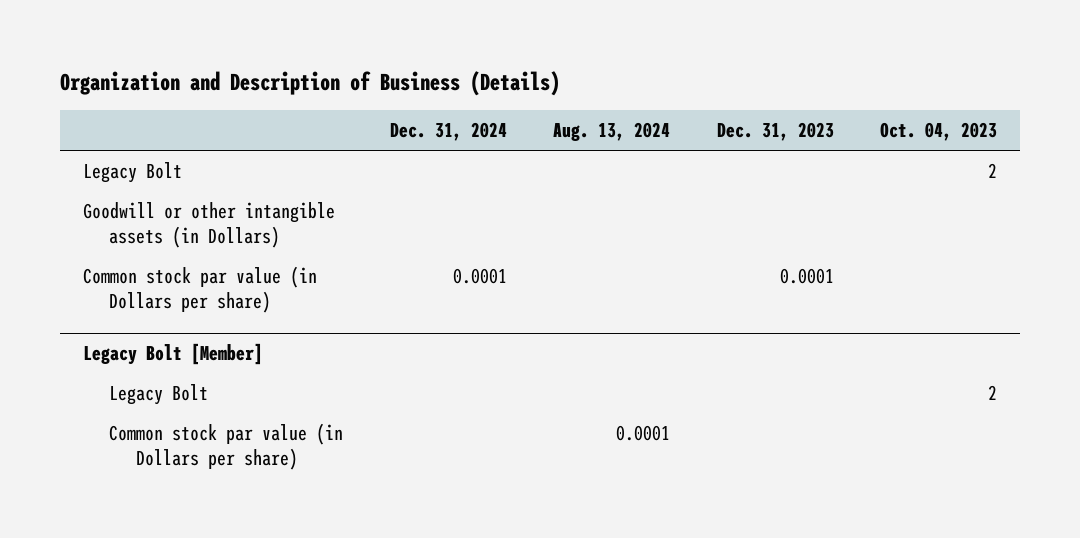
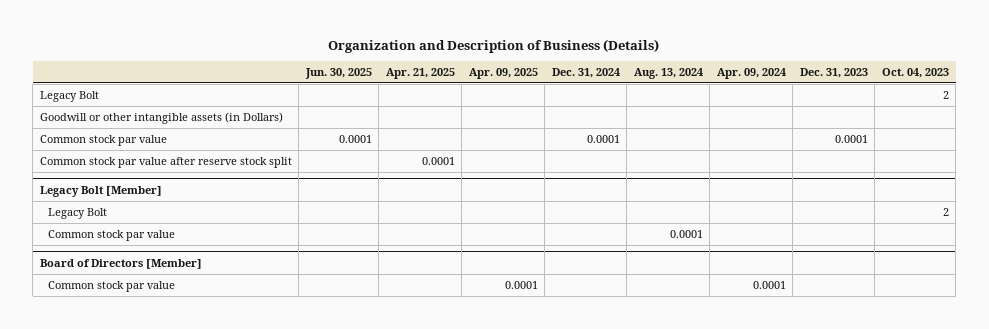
none -> [304,67,372,79] Jun. 30, 2025
none -> [385,67,455,79] Apr. 21, 2025
none -> [468,67,538,79] Apr. 09, 2025
none -> [716,67,786,79] Apr. 09, 2024
[82,265,317,313] Common stock par value (in Dollars per share) -> [39,134,167,146] Common stock par value
none -> [39,156,292,168] Common stock par value after reserve stock split
[109,422,344,470] Common stock par value (in Dollars per share) -> [48,229,176,241] Common stock par value
none -> [39,258,202,269] Board of Directors [Member]
none -> [48,280,176,292] Common stock par value

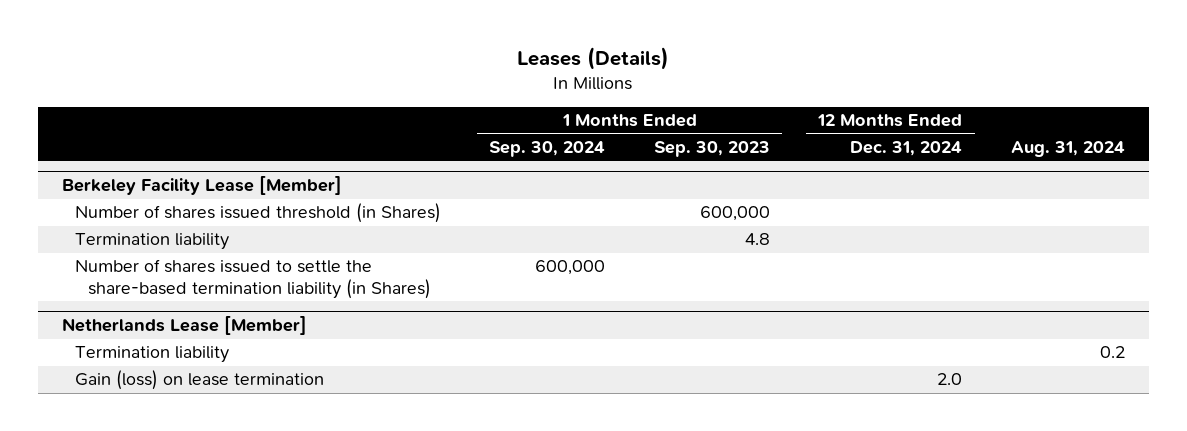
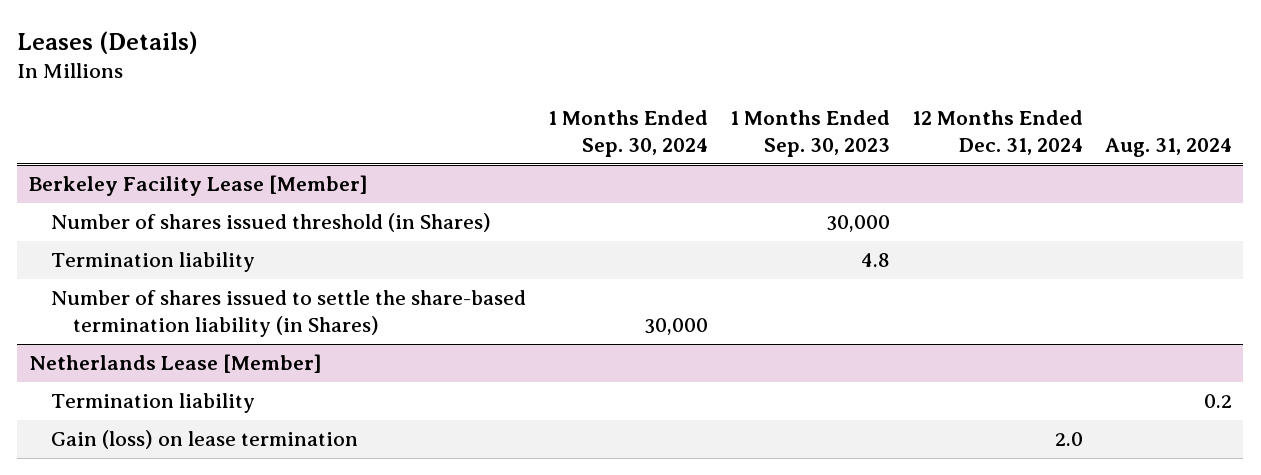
[699,206,770,222] 600,000 -> [825,215,890,233] 30,000
[535,260,606,276] 600,000 -> [643,317,708,335] 30,000

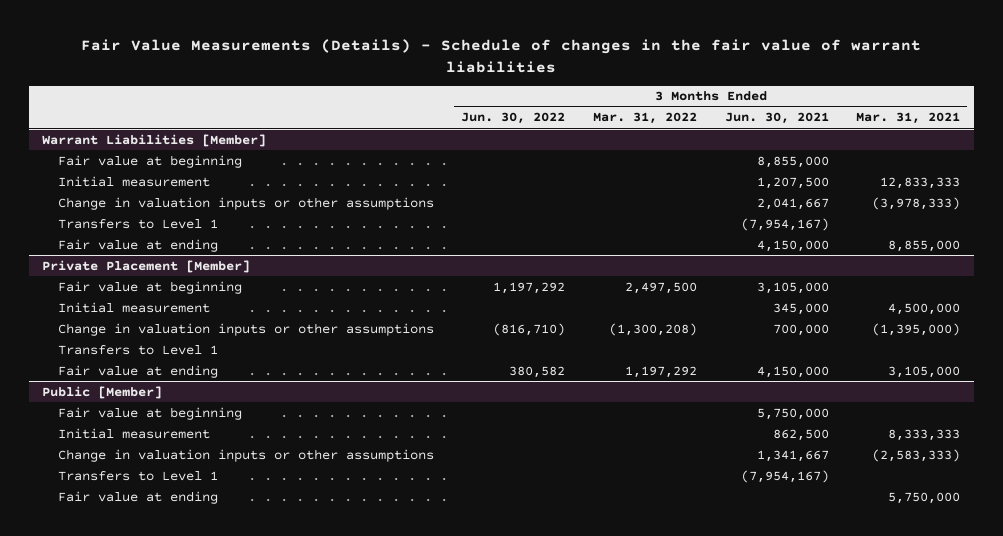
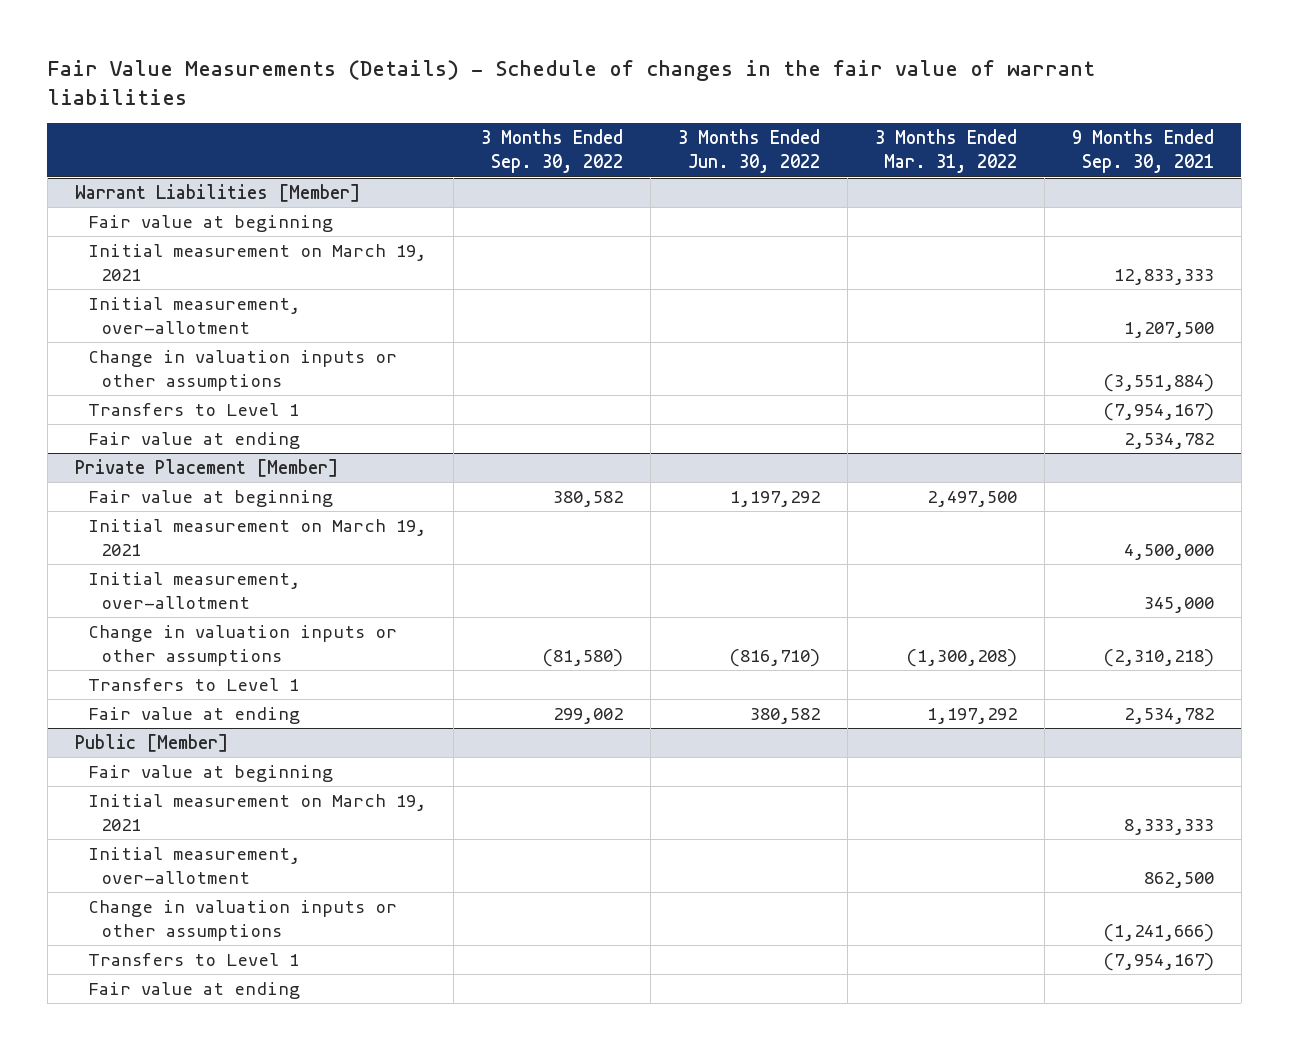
[724,112,829,125] Jun. 30, 2021 -> none
[856,112,961,125] Mar. 31, 2021 -> none
none -> [480,129,623,174] 3 Months Ended Sep. 30, 2022
none -> [1071,129,1214,174] 9 Months Ended Sep. 30, 2021
[57,175,210,187] Initial measurement -> [87,243,426,281] Initial measurement on March 19, 2021
none -> [87,296,300,334] Initial measurement, over-allotment
[57,301,210,313] Initial measurement -> [87,518,426,556] Initial measurement on March 19, 2021
none -> [87,571,300,609] Initial measurement, over-allotment
[57,427,210,439] Initial measurement -> [87,793,426,831] Initial measurement on March 19, 2021
none -> [87,846,300,884] Initial measurement, over-allotment

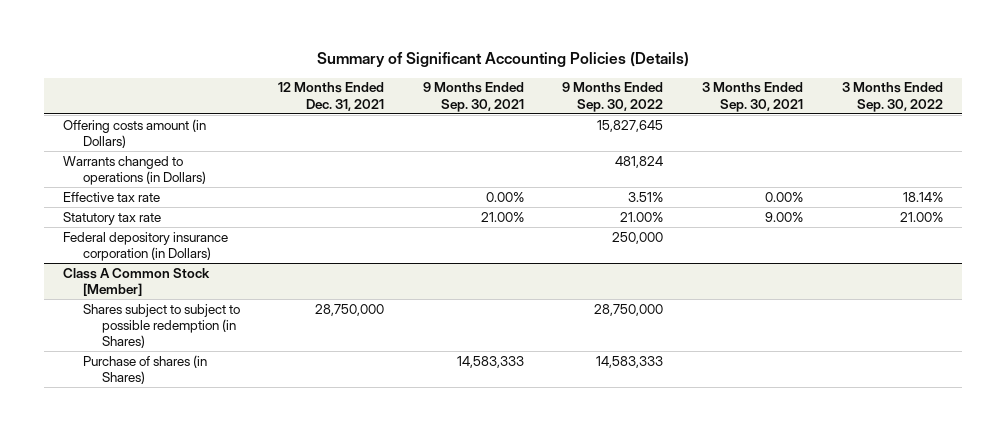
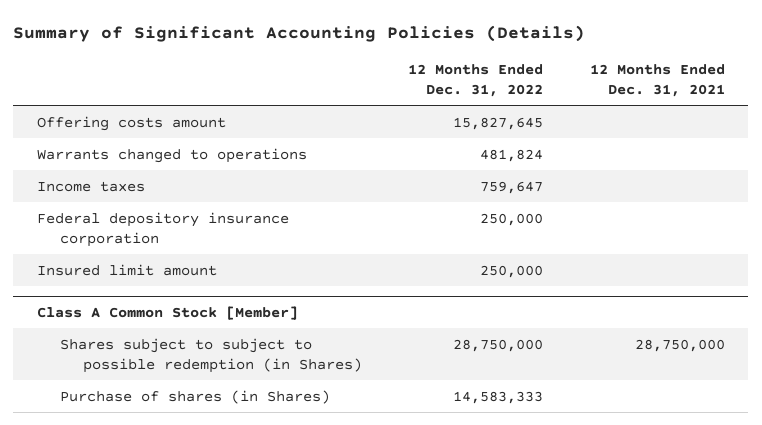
[422,82,524,112] 9 Months Ended Sep. 30, 2021 -> none
[562,82,664,112] 9 Months Ended Sep. 30, 2022 -> none
[702,82,804,112] 3 Months Ended Sep. 30, 2021 -> none
[841,82,943,112] 3 Months Ended Sep. 30, 2022 -> none
none -> [408,63,544,97] 12 Months Ended Dec. 31, 2022
[62,191,160,202] Effective tax rate -> none
[62,211,161,225] Statutory tax rate -> none
[62,118,206,148] Offering costs amount (in Dollars) -> [36,115,226,131] Offering costs amount
[62,155,206,185] Warrants changed to operations (in Dollars) -> [36,147,307,163] Warrants changed to operations
none -> [36,180,145,192] Income taxes
[62,231,228,261] Federal depository insurance corporation (in Dollars) -> [36,211,289,247] Federal depository insurance corporation
none -> [36,263,217,276] Insured limit amount

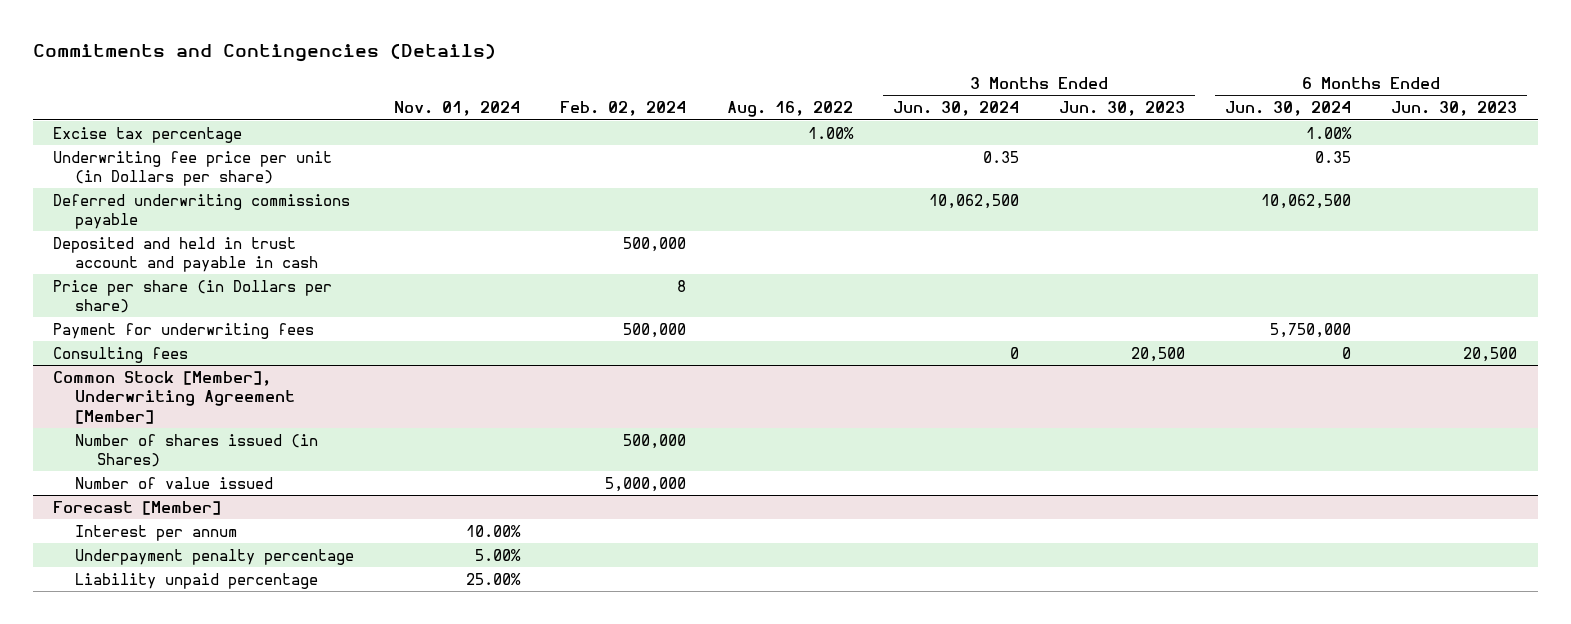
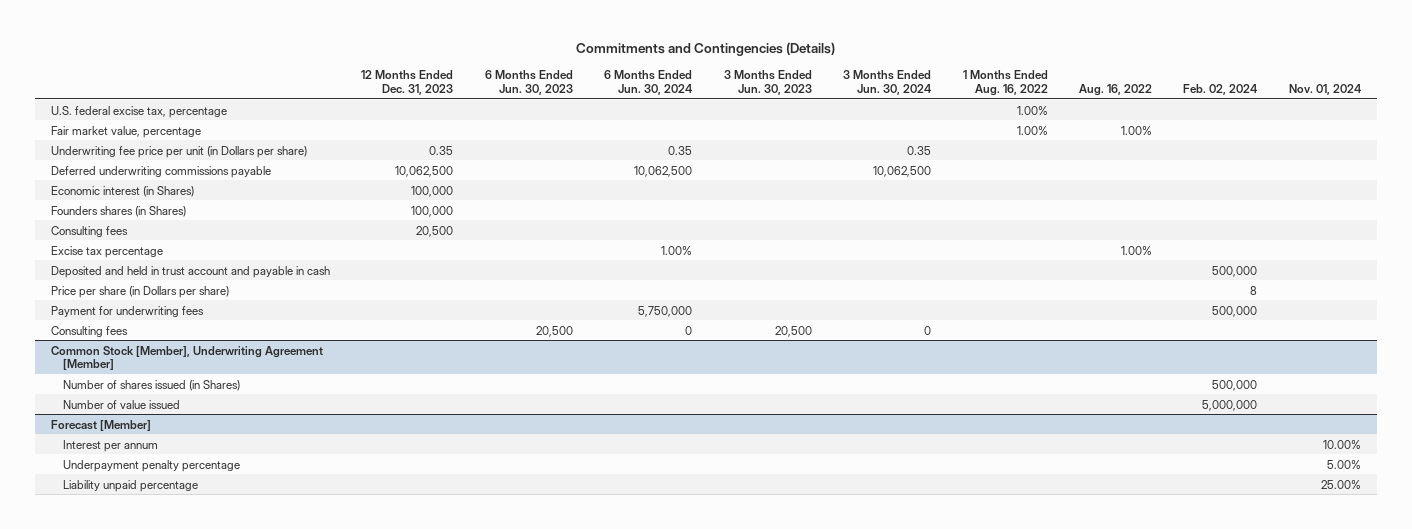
none -> [361,70,454,95] 12 Months Ended Dec. 31, 2023
none -> [962,70,1048,96] 1 Months Ended Aug. 16, 2022
none -> [50,105,227,118] U.S. federal excise tax, percentage
none -> [50,125,201,138] Fair market value, percentage
none -> [50,185,194,197] Economic interest (in Shares)
none -> [50,205,186,217] Founders shares (in Shares)
none -> [50,225,128,237] Consulting fees
[53,126,243,143] Excise tax percentage -> [50,245,163,258] Excise tax percentage

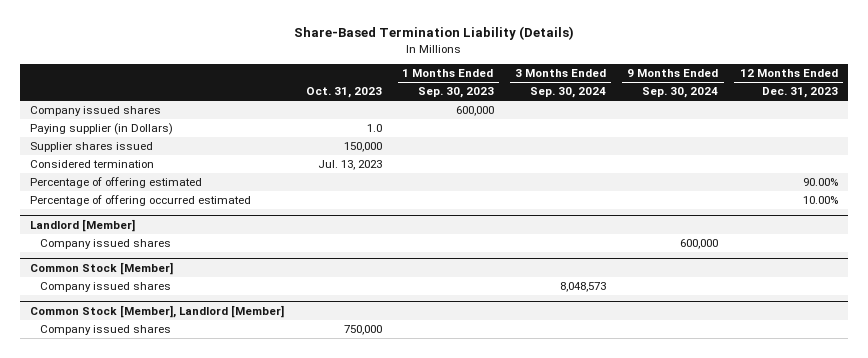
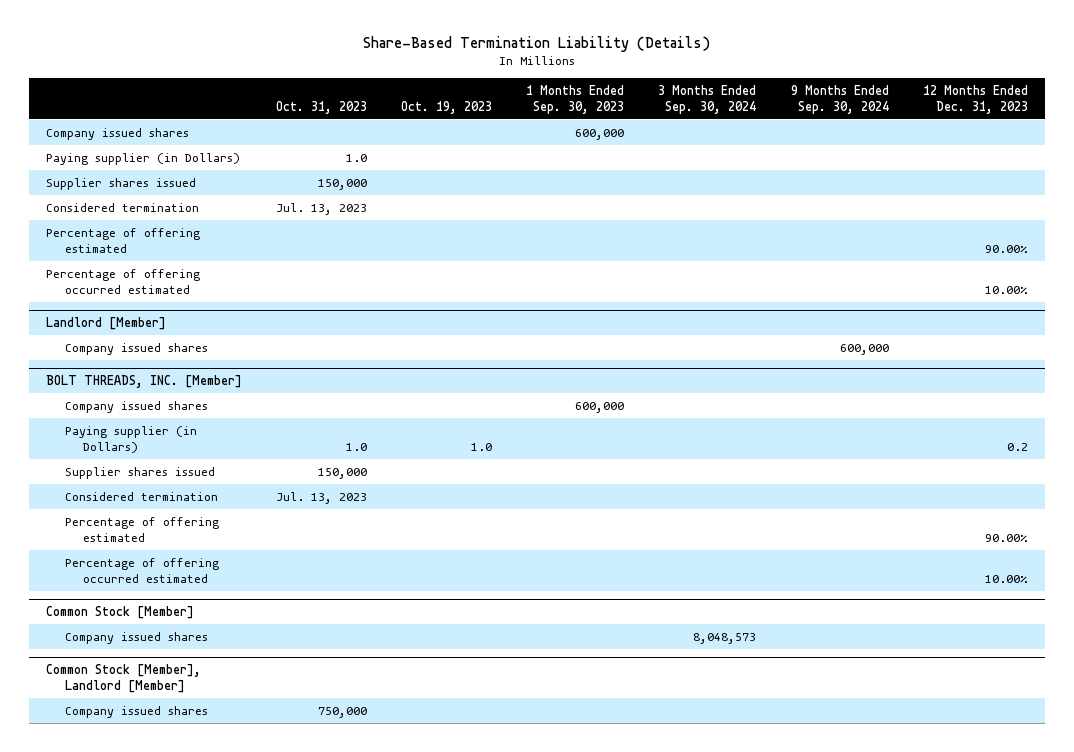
none -> [401,100,493,114] Oct. 19, 2023
none -> [45,374,242,388] BOLT THREADS, INC. [Member]
none -> [64,400,208,413] Company issued shares
none -> [64,425,197,453] Paying supplier (in Dollars)
none -> [64,466,215,479] Supplier shares issued
none -> [64,491,218,501] Considered termination
none -> [64,516,219,542] Percentage of offering estimated
none -> [64,557,219,583] Percentage of offering occurred estimated

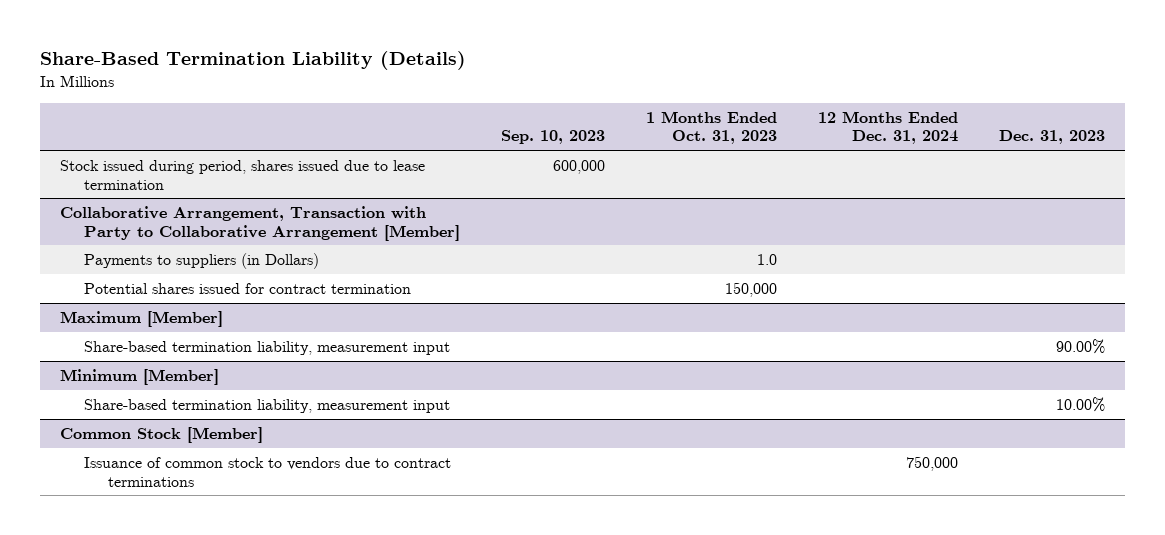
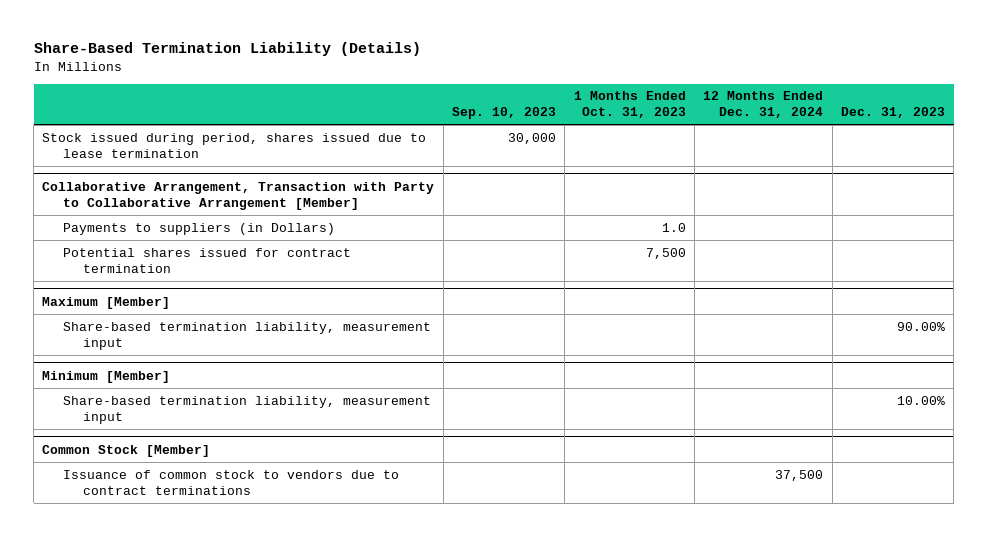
[553,159,606,174] 600,000 -> [508,132,557,144] 30,000
[725,281,778,297] 150,000 -> [645,247,686,259] 7,500
[905,455,958,471] 750,000 -> [775,469,824,481] 37,500

